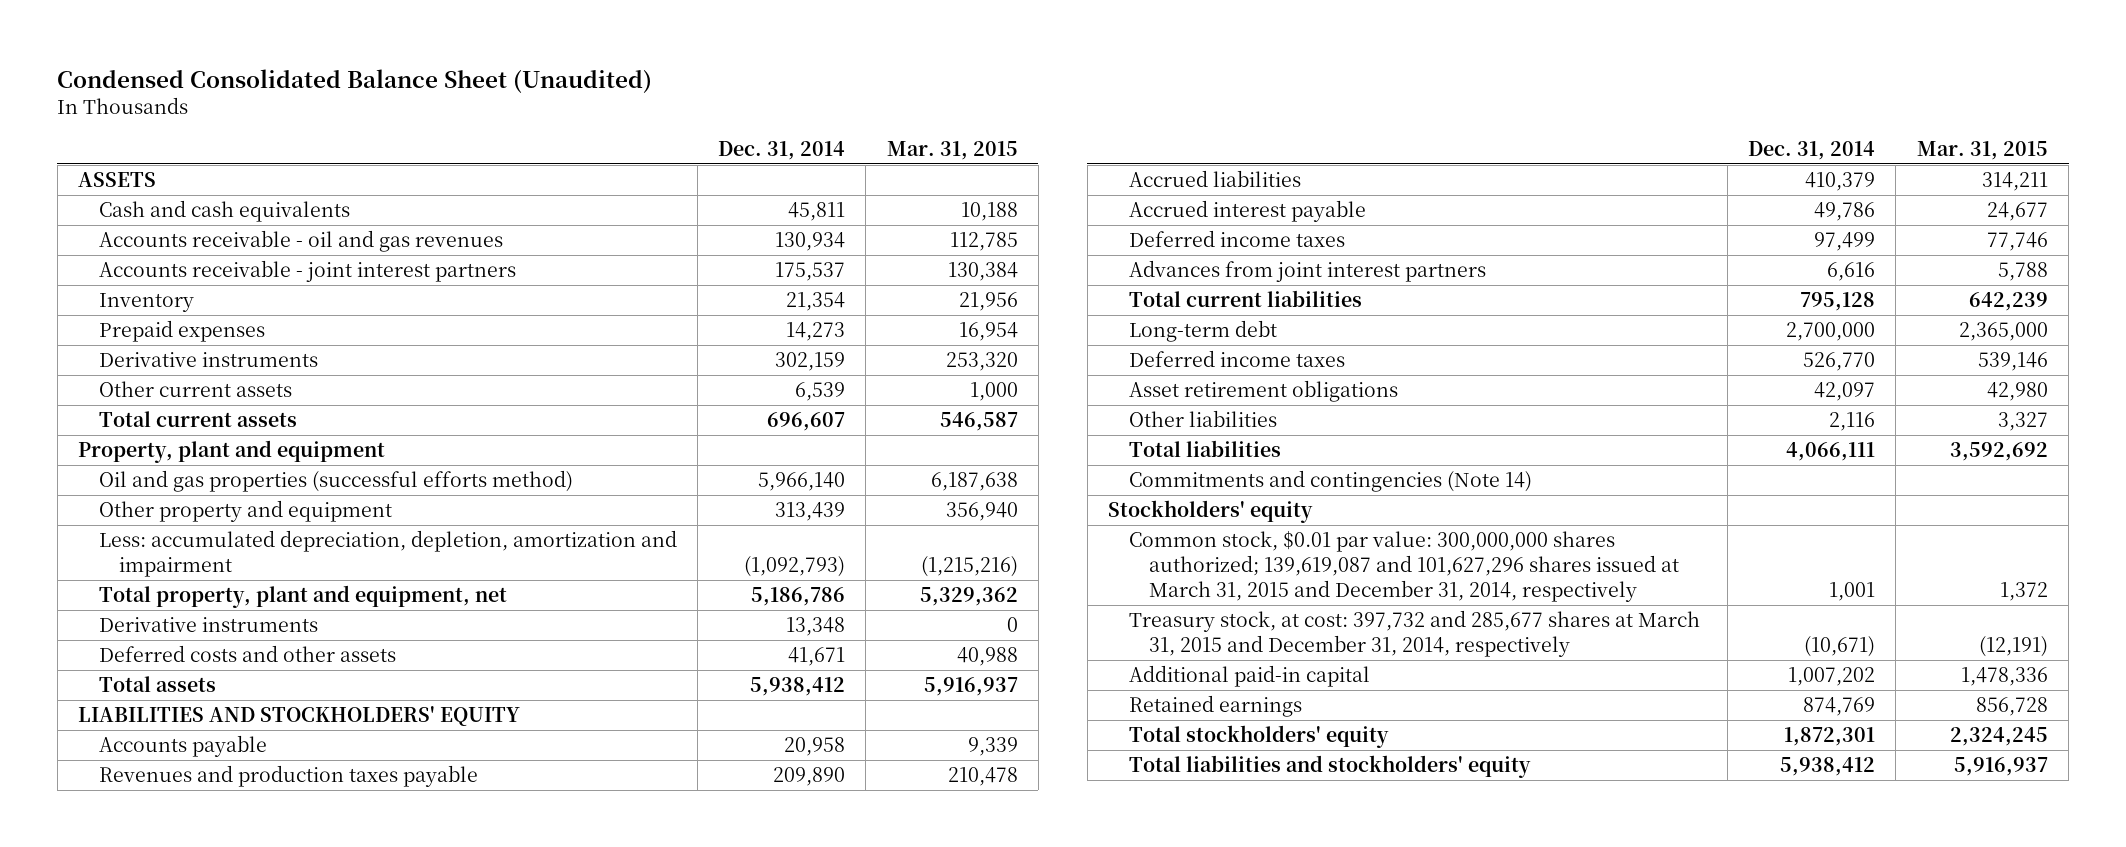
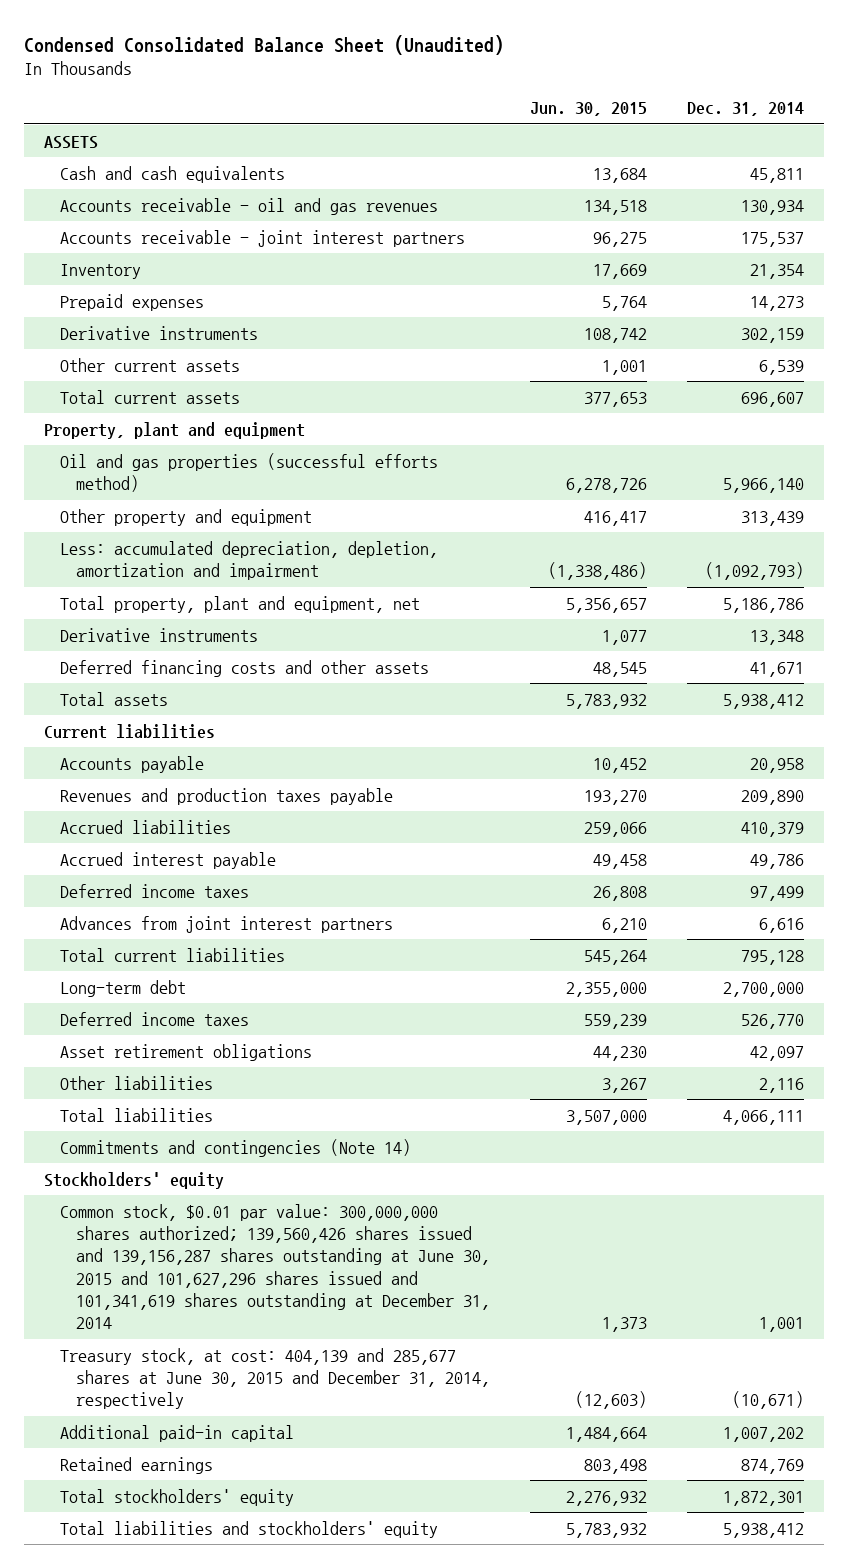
[886,140,1018,160] Mar. 31, 2015 -> none
none -> [529,102,647,117] Jun. 30, 2015
[98,645,396,663] Deferred costs and other assets -> [59,659,429,677] Deferred financing costs and other assets
[78,706,521,727] LIABILITIES AND STOCKHOLDERS' EQUITY -> none
none -> [43,723,215,739] Current liabilities
[1128,531,1680,602] Common stock, $0.01 par value: 300,000,000 shares authorized; 139,619,087 and 101,627,296 shares issued at March 31, 2015 and December 31, 2014, respectively -> [59,1203,490,1330] Common stock, $0.01 par value: 300,000,000 shares authorized; 139,560,426 shares issued and 139,156,287 shares outstanding at June 30, 2015 and 101,627,296 shares issued and 101,341,619 shares outstanding at December 31, 2014
[1128,610,1700,657] Treasury stock, at cost: 397,732 and 285,677 shares at March 31, 2015 and December 31, 2014, respectively -> [59,1347,490,1410] Treasury stock, at cost: 404,139 and 285,677 shares at June 30, 2015 and December 31, 2014, respectively

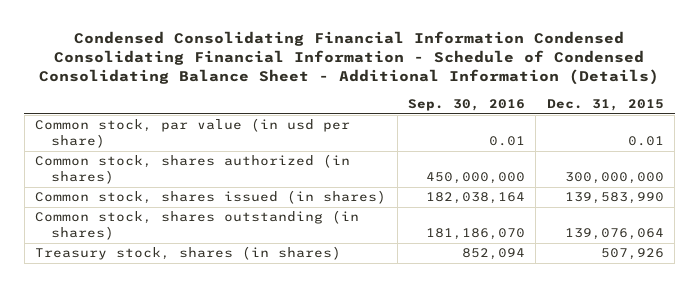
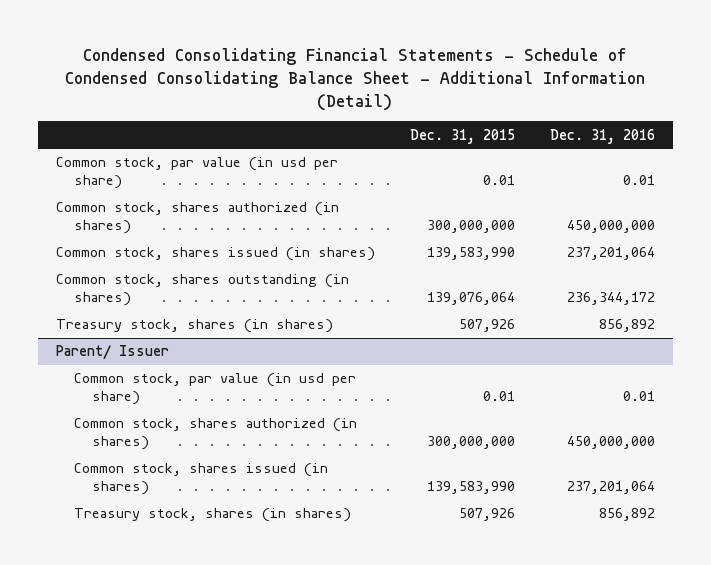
[39,31,660,86] Condensed Consolidating Financial Information Condensed Consolidating Financial Information - Schedule of Condensed Consolidating Balance Sheet - Additional Information (Details) -> [65,48,646,111] Condensed Consolidating Financial Statements - Schedule of Condensed Consolidating Balance Sheet - Additional Information (Detail)
[407,98,525,111] Sep. 30, 2016 -> none
none -> [550,128,656,144] Dec. 31, 2016
none -> [55,345,169,361] Parent/ Issuer
none -> [73,373,356,406] Common stock, par value (in usd per share)
none -> [73,418,357,451] Common stock, shares authorized (in shares)
none -> [73,463,328,496] Common stock, shares issued (in shares)
none -> [73,508,351,523] Treasury stock, shares (in shares)

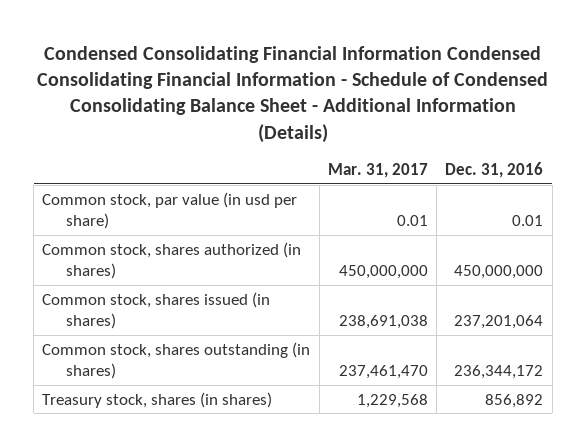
[65,48,646,111] Condensed Consolidating Financial Statements - Schedule of Condensed Consolidating Balance Sheet - Additional Information (Detail) -> [36,45,548,143] Condensed Consolidating Financial Information Condensed Consolidating Financial Information - Schedule of Condensed Consolidating Balance Sheet - Additional Information (Details)
[409,128,515,144] Dec. 31, 2015 -> none
none -> [327,163,428,179] Mar. 31, 2017
[55,345,169,361] Parent/ Issuer -> none
[73,373,356,406] Common stock, par value (in usd per share) -> none
[73,418,357,451] Common stock, shares authorized (in shares) -> none
[73,463,328,496] Common stock, shares issued (in shares) -> none
[73,508,351,523] Treasury stock, shares (in shares) -> none

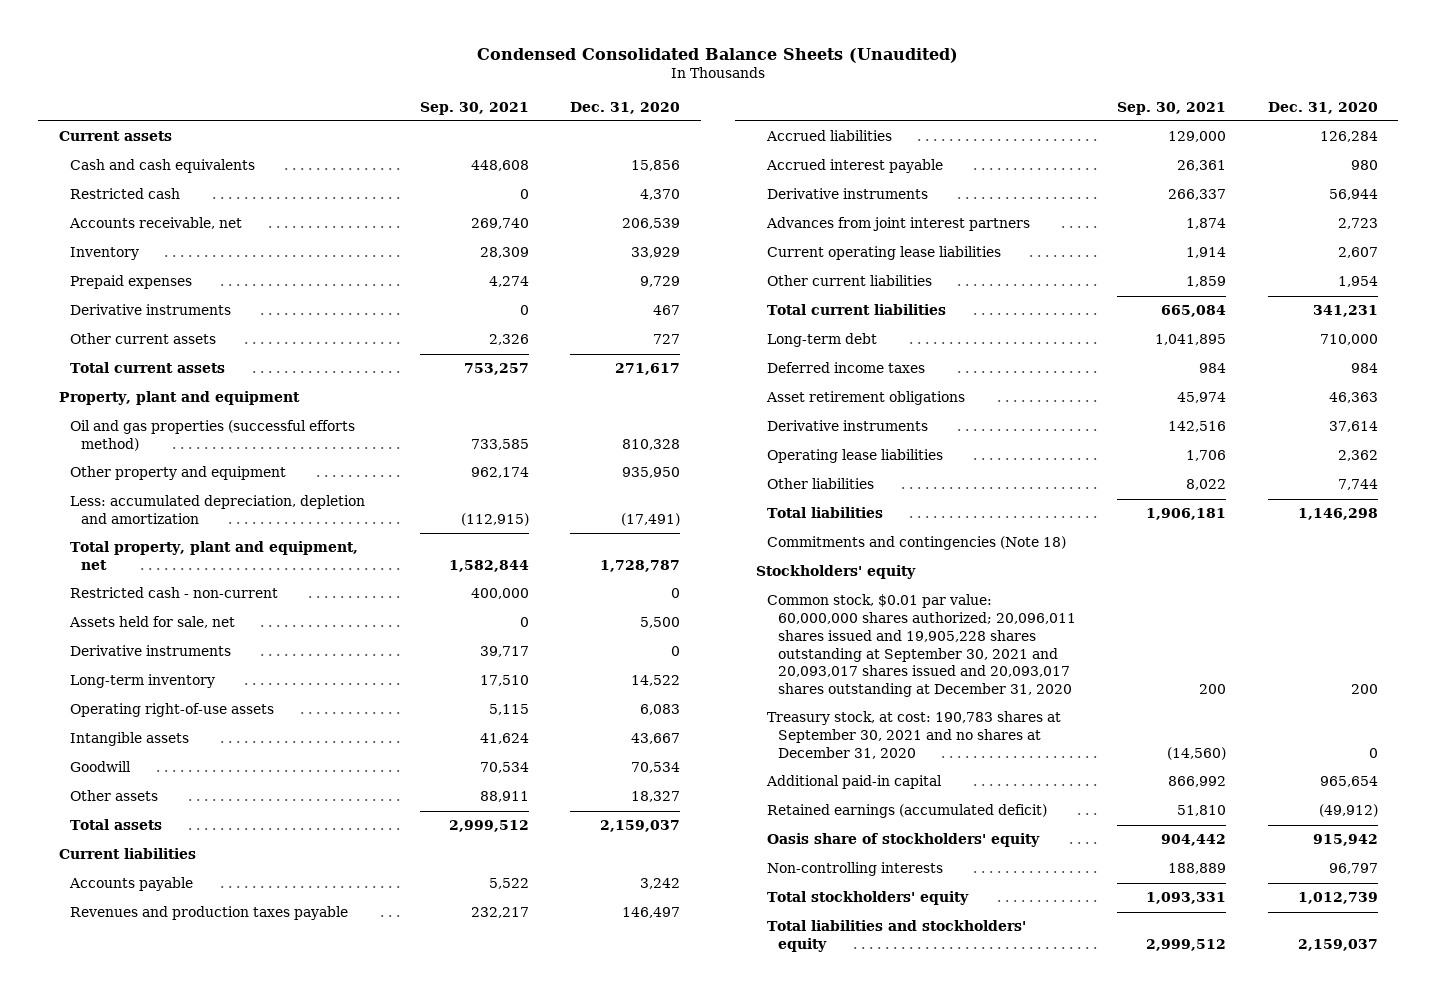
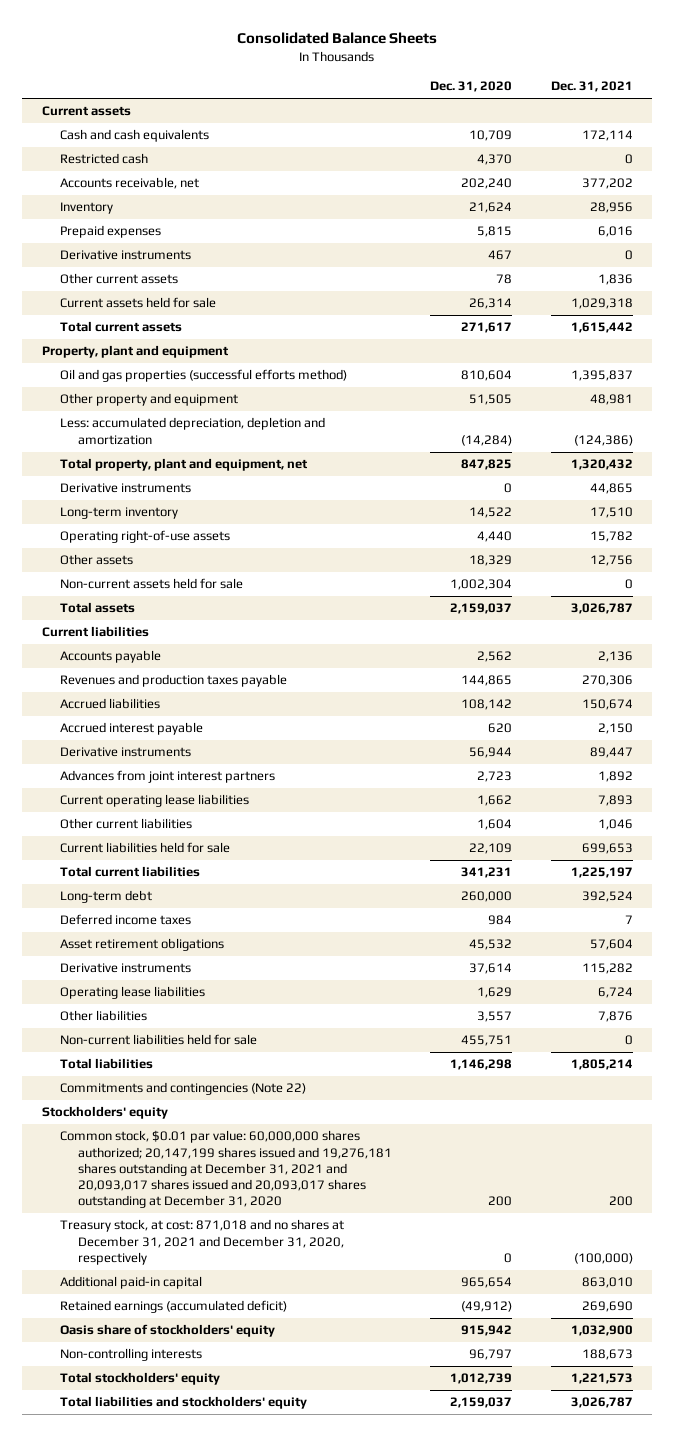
[477,47,959,63] Condensed Consolidated Balance Sheets (Unaudited) -> [237,31,438,44] Consolidated Balance Sheets
[420,101,530,115] Sep. 30, 2021 -> none
none -> [550,81,633,93] Dec. 31, 2021
[631,160,681,172] 15,856 -> [469,130,513,142] 10,709
[622,218,681,230] 206,539 -> [461,178,513,190] 202,240
[631,247,681,259] 33,929 -> [469,202,513,214] 21,624
[640,276,681,288] 9,729 -> [477,226,513,238] 5,815
[653,334,681,345] 727 -> [496,274,513,285] 78
none -> [59,297,216,309] Current assets held for sale
[69,587,278,599] Restricted cash - non-current -> none
[68,616,235,629] Assets held for sale, net -> none
[622,439,681,451] 810,328 -> [461,370,513,382] 810,604
[622,467,681,479] 935,950 -> [469,394,513,406] 51,505
[621,513,681,527] (17,491) -> [461,434,513,446] (14,284)
[600,560,681,573] 1,728,787 -> [461,459,513,471] 847,825
[69,732,189,747] Intangible assets -> none
[69,761,131,773] Goodwill -> none
[640,704,681,716] 6,083 -> [477,531,513,543] 4,440
[631,791,681,803] 18,327 -> [469,555,513,567] 18,329
none -> [59,578,243,590] Non-current assets held for sale
[640,878,681,890] 3,242 -> [477,651,513,663] 2,562
[622,907,681,919] 146,497 -> [461,675,513,687] 144,865
[1319,131,1378,143] 126,284 -> [461,699,513,711] 108,142
[1350,160,1378,171] 980 -> [488,723,513,734] 620
[1337,247,1378,259] 2,607 -> [477,795,513,807] 1,662
[1337,276,1378,288] 1,954 -> [477,819,513,831] 1,604
none -> [59,842,230,854] Current liabilities held for sale
[1319,334,1378,346] 710,000 -> [461,891,513,903] 260,000
[1328,392,1378,404] 46,363 -> [469,939,513,951] 45,532
[1337,450,1378,462] 2,362 -> [477,987,513,999] 1,629
[1337,479,1378,491] 7,744 -> [477,1011,513,1023] 3,557
none -> [59,1034,257,1046] Non-current liabilities held for sale
[767,536,1067,551] Commitments and contingencies (Note 18) -> [59,1082,306,1096] Commitments and contingencies (Note 22)
[767,594,1077,698] Common stock, $0.01 par value: 60,000,000 shares authorized; 20,096,011 shares issued and 19,905,228 shares outstanding at September 30, 2021 and 20,093,017 shares issued and 20,093,017 shares outstanding at December 31, 2020 -> [59,1130,392,1208] Common stock, $0.01 par value: 60,000,000 shares authorized; 20,147,199 shares issued and 19,276,181 shares outstanding at December 31, 2021 and 20,093,017 shares issued and 20,093,017 shares outstanding at December 31, 2020
[767,711,1062,759] Treasury stock, at cost: 190,783 shares at September 30, 2021 and no shares at December 31, 2020 -> [59,1219,344,1265] Treasury stock, at cost: 871,018 and no shares at December 31, 2021 and December 31, 2020, respectively

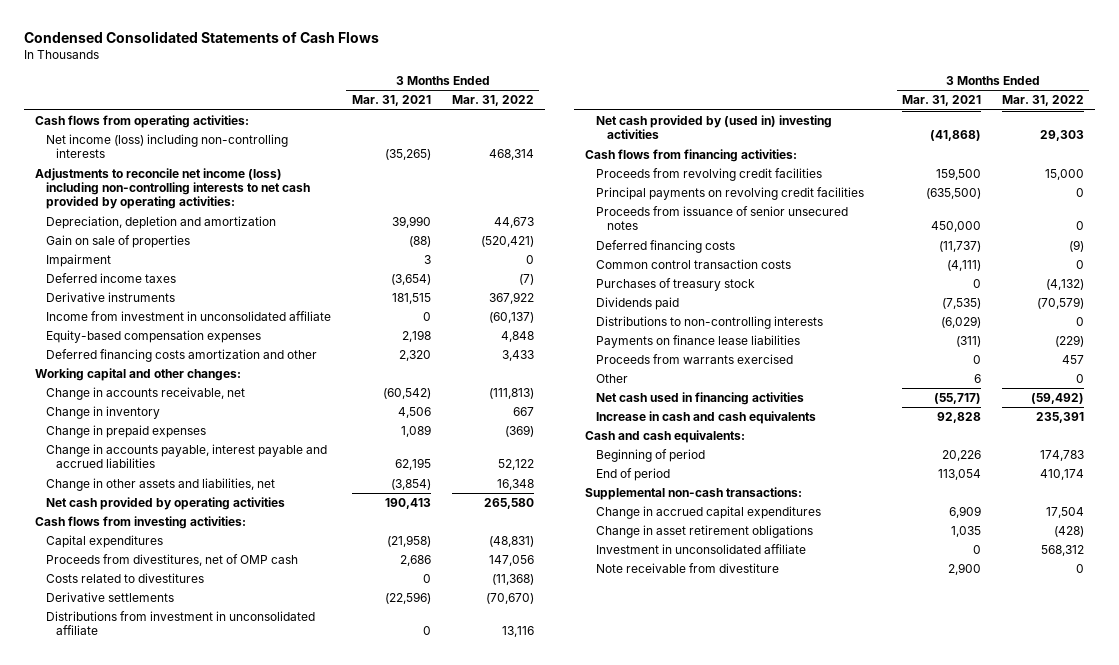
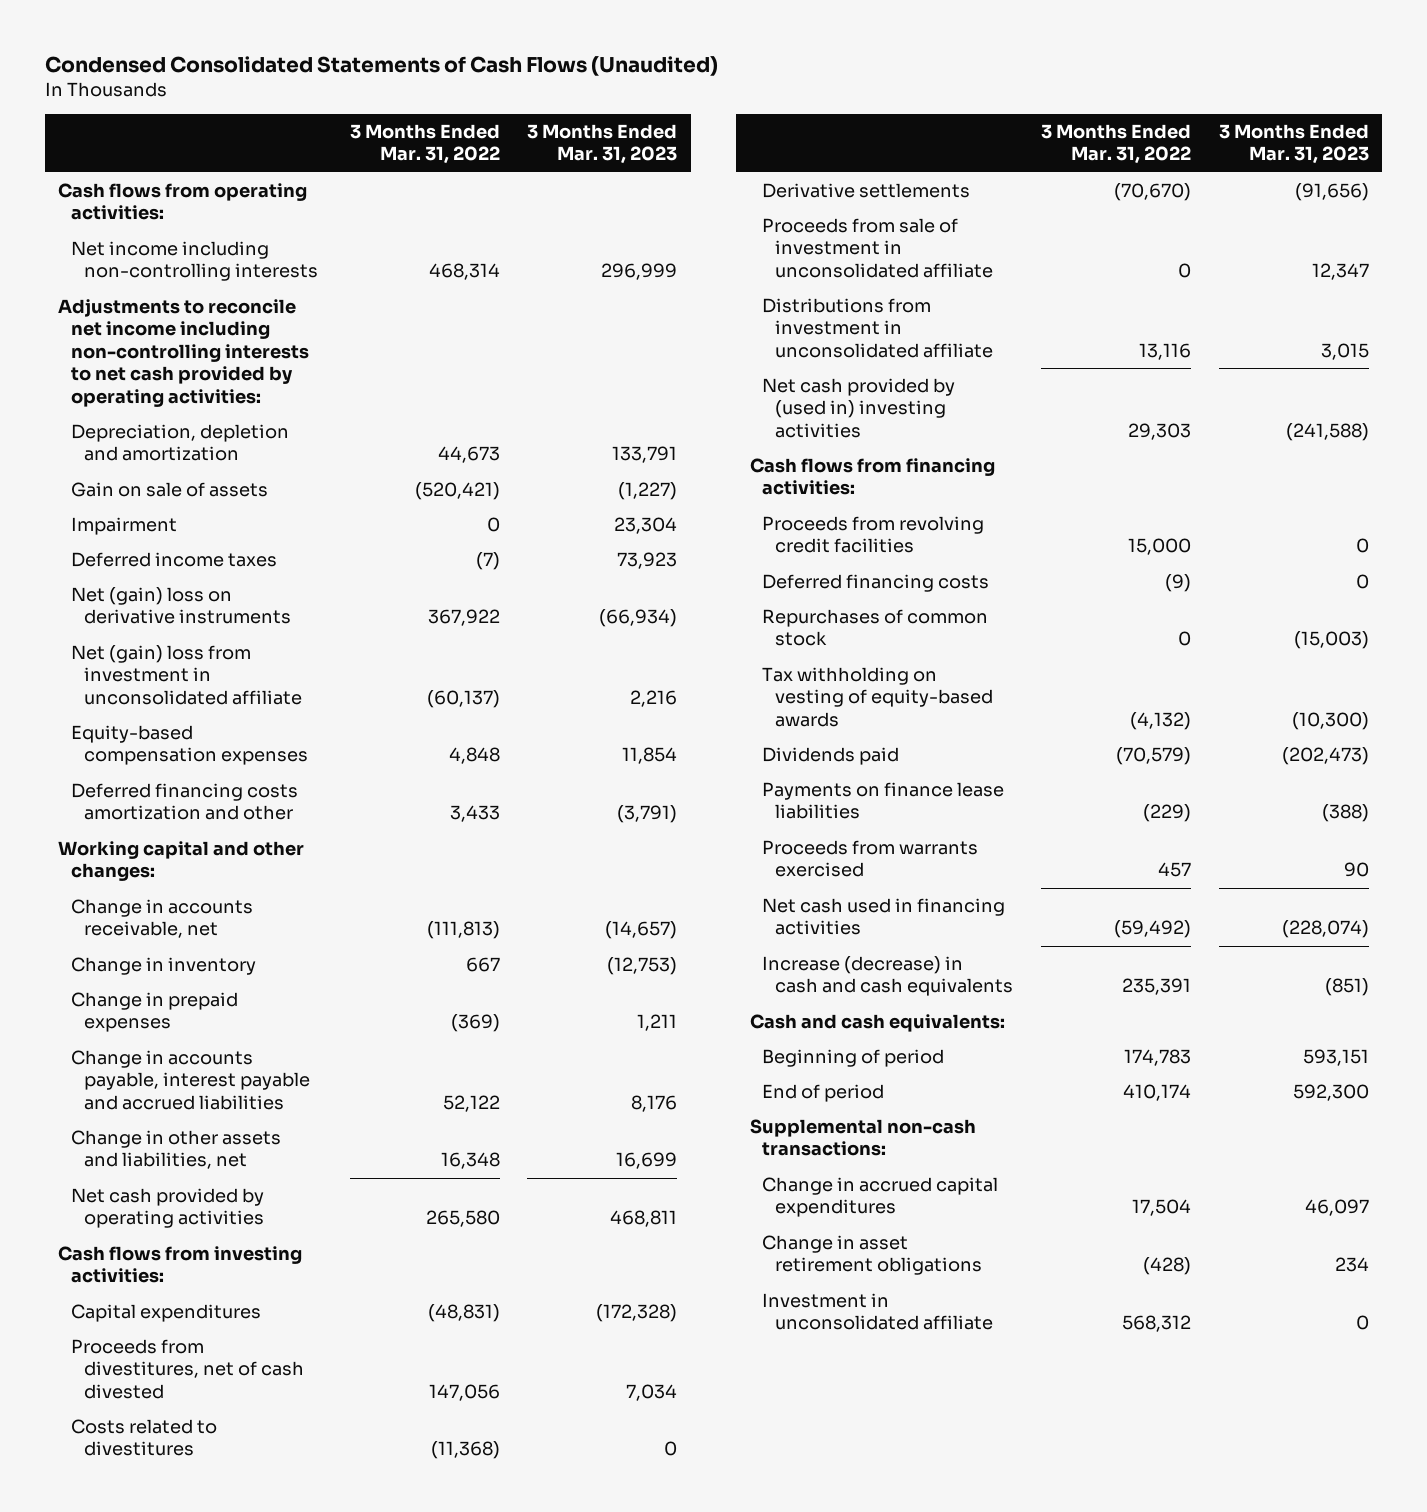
[24,30,380,43] Condensed Consolidated Statements of Cash Flows -> [44,56,718,77] Condensed Consolidated Statements of Cash Flows (Unaudited)
[351,95,431,107] Mar. 31, 2021 -> none
none -> [527,124,678,165] 3 Months Ended Mar. 31, 2023
[45,134,288,159] Net income (loss) including non-controlling interests -> [71,241,319,282] Net income including non-controlling interests
[34,168,310,210] Adjustments to reconcile net income (loss) including non-controlling interests to net cash provided by operating activities: -> [58,299,310,407] Adjustments to reconcile net income including non-controlling interests to net cash provided by operating activities:
[45,235,190,249] Gain on sale of properties -> [71,482,269,498] Gain on sale of assets
[45,292,175,303] Derivative instruments -> [71,587,292,625] Net (gain) loss on derivative instruments
[45,311,331,322] Income from investment in unconsolidated affiliate -> [71,645,303,705] Net (gain) loss from investment in unconsolidated affiliate
[45,554,298,567] Proceeds from divestitures, net of OMP cash -> [71,1339,305,1399] Proceeds from divestitures, net of cash divested
none -> [762,218,994,278] Proceeds from sale of investment in unconsolidated affiliate
[595,187,864,201] Principal payments on revolving credit facilities -> none
[595,206,848,231] Proceeds from issuance of senior unsecured notes -> none
[595,259,791,270] Common control transaction costs -> none
none -> [762,609,989,647] Repurchases of common stock
[595,278,755,292] Purchases of treasury stock -> [762,667,994,727] Tax withholding on vesting of equity-based awards
[595,316,823,330] Distributions to non-controlling interests -> none
[595,374,628,384] Other -> none
[595,411,816,425] Increase in cash and cash equivalents -> [762,956,1014,997] Increase (decrease) in cash and cash equivalents
[595,563,779,574] Note receivable from divestiture -> none

